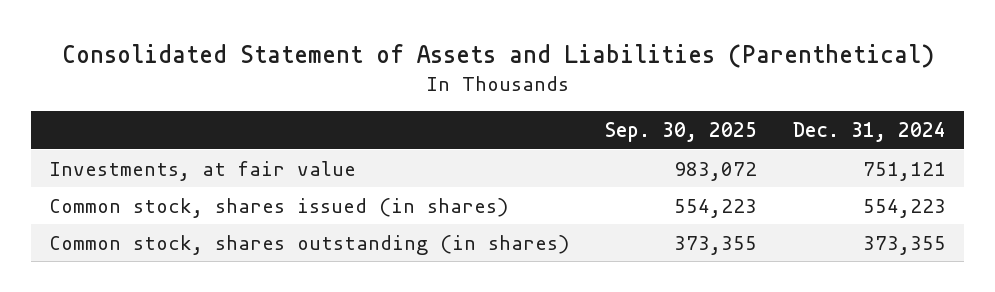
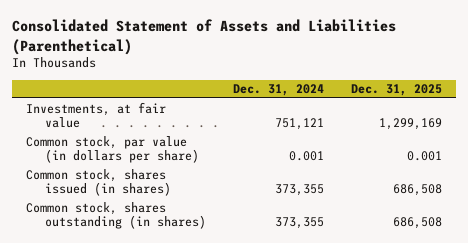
[605,122,758,143] Sep. 30, 2025 -> none
none -> [351,84,443,97] Dec. 31, 2025
none -> [25,135,199,163] Common stock, par value (in dollars per share)
[863,198,947,218] 554,223 -> [274,183,324,196] 373,355

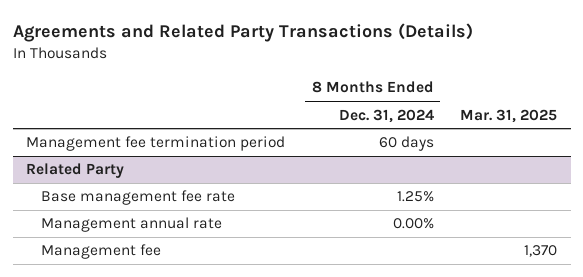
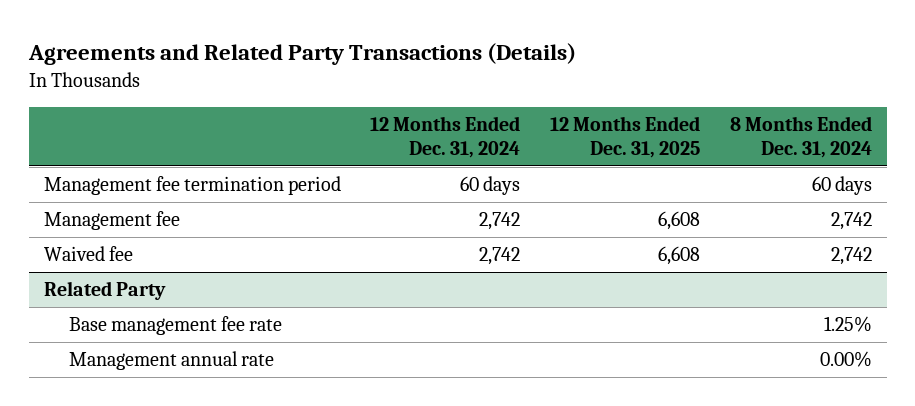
[460,108,558,123] Mar. 31, 2025 -> none
none -> [370,116,521,159] 12 Months Ended Dec. 31, 2024
none -> [550,116,701,159] 12 Months Ended Dec. 31, 2025
none -> [43,211,180,231] Management fee
none -> [43,246,133,262] Waived fee
[40,244,161,260] Management fee -> none

